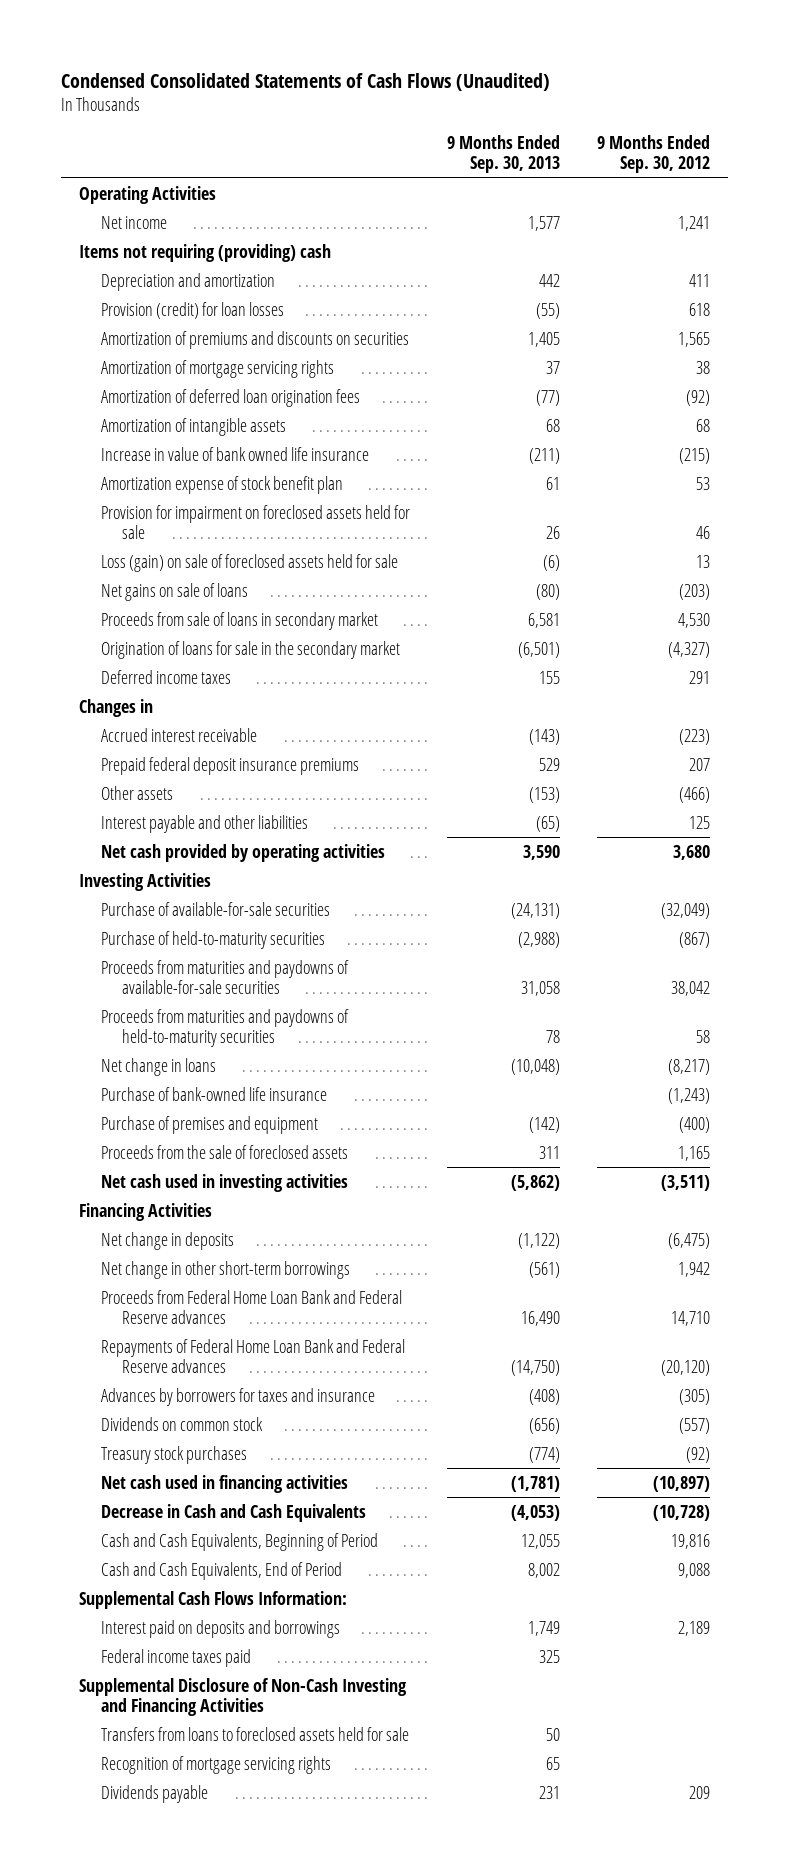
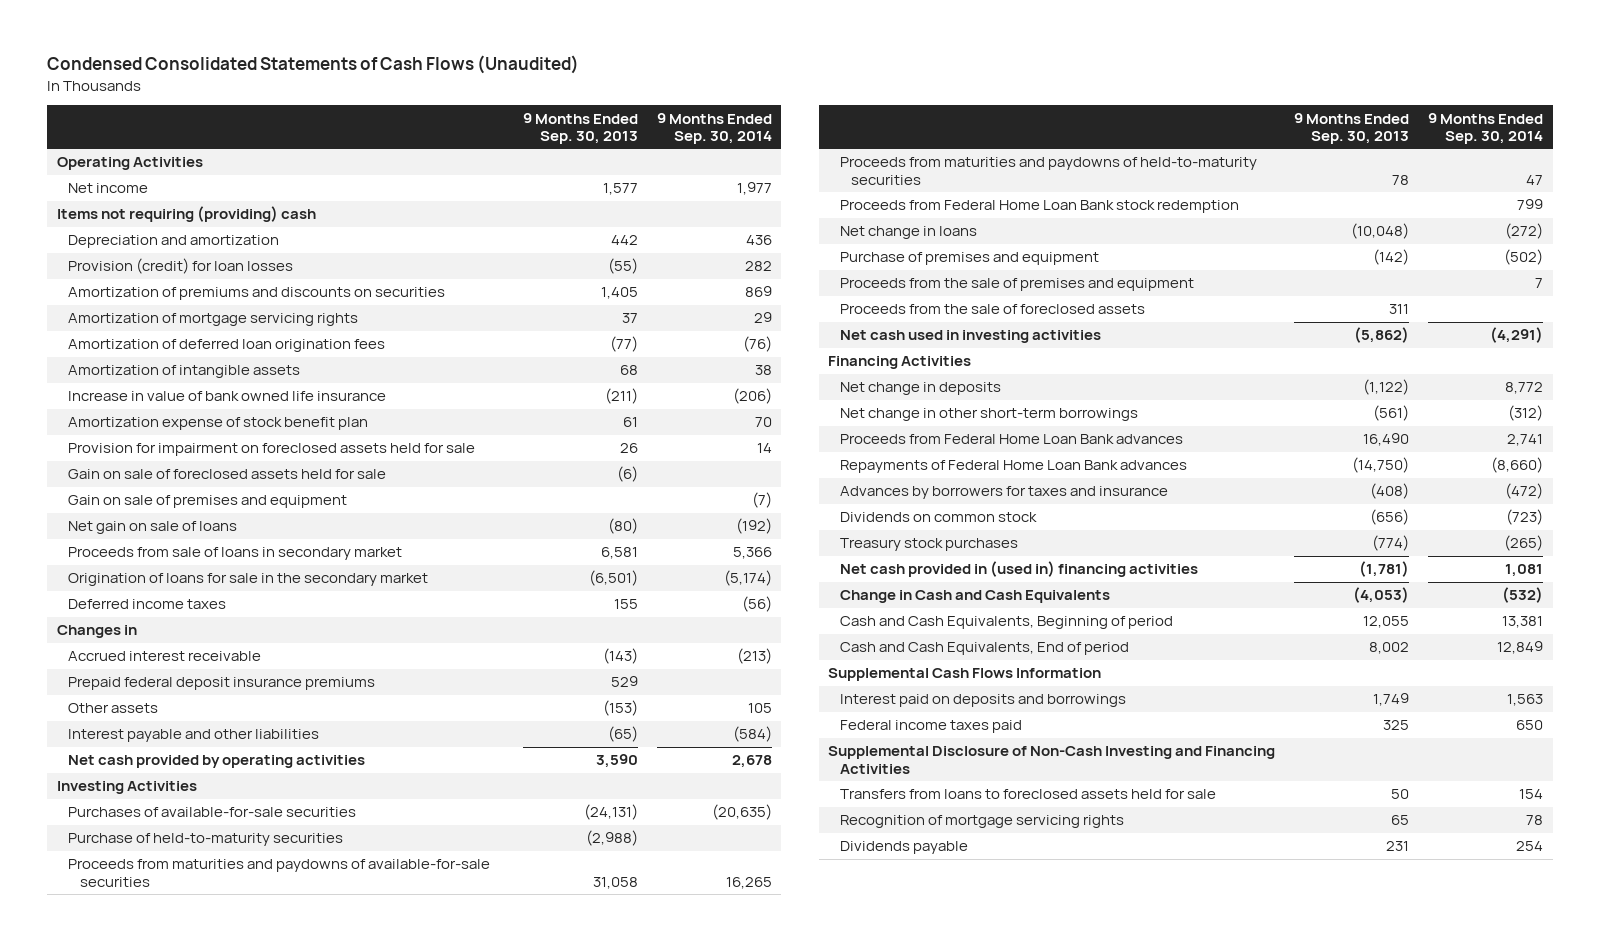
[596,135,710,174] 9 Months Ended Sep. 30, 2012 -> none
none -> [656,112,772,144] 9 Months Ended Sep. 30, 2014
[100,553,398,572] Loss (gain) on sale of foreclosed assets held for sale -> [68,469,387,480] Gain on sale of foreclosed assets held for sale
none -> [68,495,348,509] Gain on sale of premises and equipment
[100,582,248,601] Net gains on sale of loans -> [68,521,238,535] Net gain on sale of loans
[100,901,330,916] Purchase of available-for-sale securities -> [68,807,357,818] Purchases of available-for-sale securities
none -> [839,200,1239,214] Proceeds from Federal Home Loan Bank stock redemption
[100,1086,327,1101] Purchase of bank-owned life insurance -> none
none -> [839,278,1194,292] Proceeds from the sale of premises and equipment
[100,1289,402,1324] Proceeds from Federal Home Loan Bank and Federal Reserve advances -> [839,434,1183,445] Proceeds from Federal Home Loan Bank advances
[100,1338,405,1373] Repayments of Federal Home Loan Bank and Federal Reserve advances -> [839,460,1187,474] Repayments of Federal Home Loan Bank advances
[100,1474,348,1493] Net cash used in financing activities -> [839,561,1198,578] Net cash provided in (used in) financing activities
[100,1503,366,1522] Decrease in Cash and Cash Equivalents -> [839,590,1110,604] Change in Cash and Cash Equivalents
[100,1532,378,1551] Cash and Cash Equivalents, Beginning of Period -> [839,616,1173,630] Cash and Cash Equivalents, Beginning of period
[100,1561,342,1580] Cash and Cash Equivalents, End of Period -> [839,642,1129,656] Cash and Cash Equivalents, End of period
[79,1590,348,1609] Supplemental Cash Flows Information: -> [828,668,1102,682] Supplemental Cash Flows Information

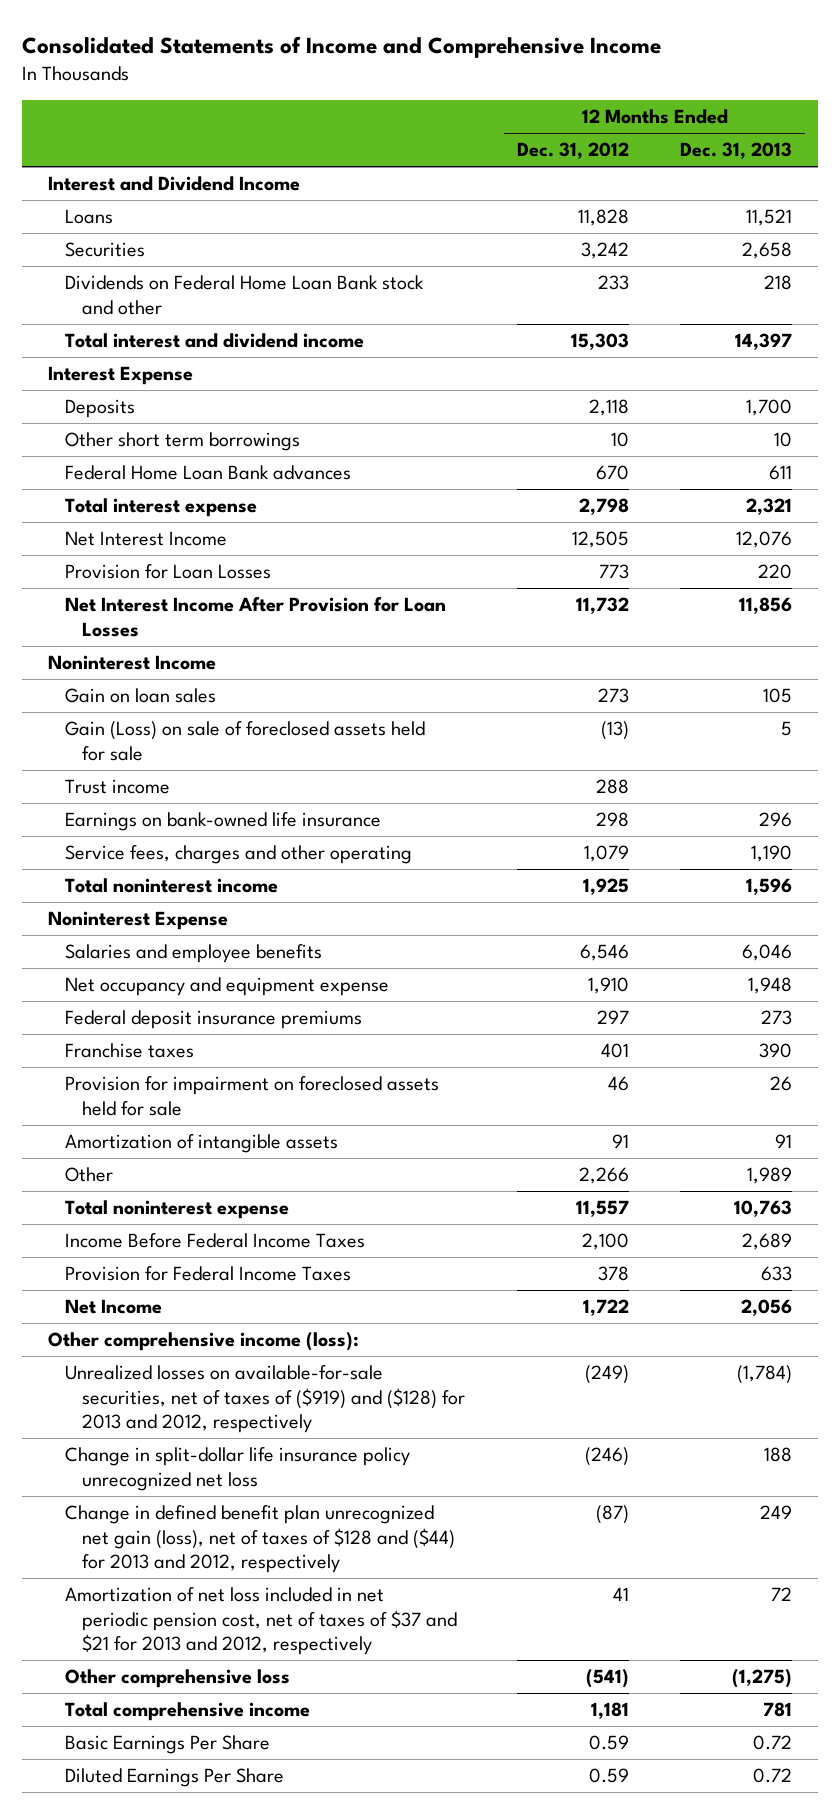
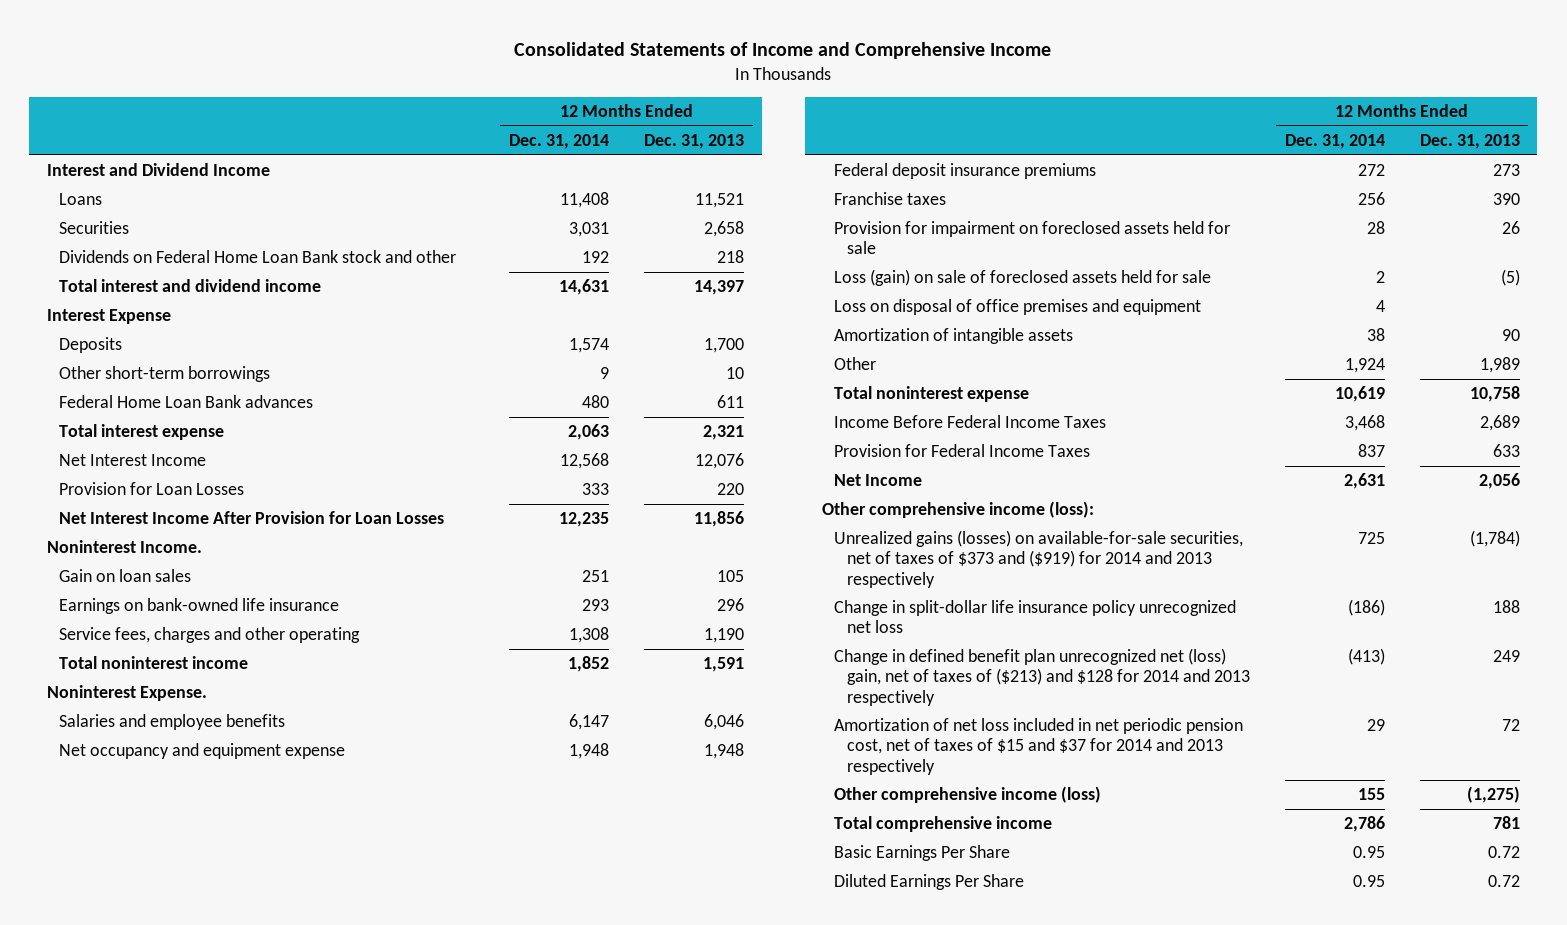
[516,142,629,160] Dec. 31, 2012 -> none
none -> [509,134,610,150] Dec. 31, 2014
[64,432,300,452] Other short term borrowings -> [59,366,271,383] Other short-term borrowings
[47,655,216,671] Noninterest Income -> [46,540,202,554] Noninterest Income.
[64,721,425,761] Gain (Loss) on sale of foreclosed assets held for sale -> none
[64,779,170,795] Trust income -> none
[746,878,793,896] 1,596 -> [703,657,745,673] 1,591
[47,911,228,931] Noninterest Expense -> [46,685,207,702] Noninterest Expense.
none -> [834,269,1212,287] Loss (gain) on sale of foreclosed assets held for sale
none -> [834,299,1202,316] Loss on disposal of office premises and equipment
[775,1134,793,1149] 91 -> [1501,329,1520,342] 90
[734,1200,793,1218] 10,763 -> [1469,386,1520,403] 10,758
[64,1365,466,1434] Unrealized losses on available-for-sale securities, net of taxes of ($919) and ($128) for 2013 and 2012, respectively -> [834,530,1244,588] Unrealized gains (losses) on available-for-sale securities, net of taxes of $373 and ($919) for 2014 and 2013 respectively
[64,1505,456,1574] Change in defined benefit plan unrecognized net gain (loss), net of taxes of $128 and ($44) for 2013 and 2012, respectively -> [834,648,1250,706] Change in defined benefit plan unrecognized net (loss) gain, net of taxes of ($213) and $128 for 2014 and 2013 respectively
[64,1587,458,1656] Amortization of net loss included in net periodic pension cost, net of taxes of $37 and $21 for 2013 and 2012, respectively -> [834,718,1244,775] Amortization of net loss included in net periodic pension cost, net of taxes of $15 and $37 for 2014 and 2013 respectively
[64,1669,290,1689] Other comprehensive loss -> [834,786,1102,804] Other comprehensive income (loss)

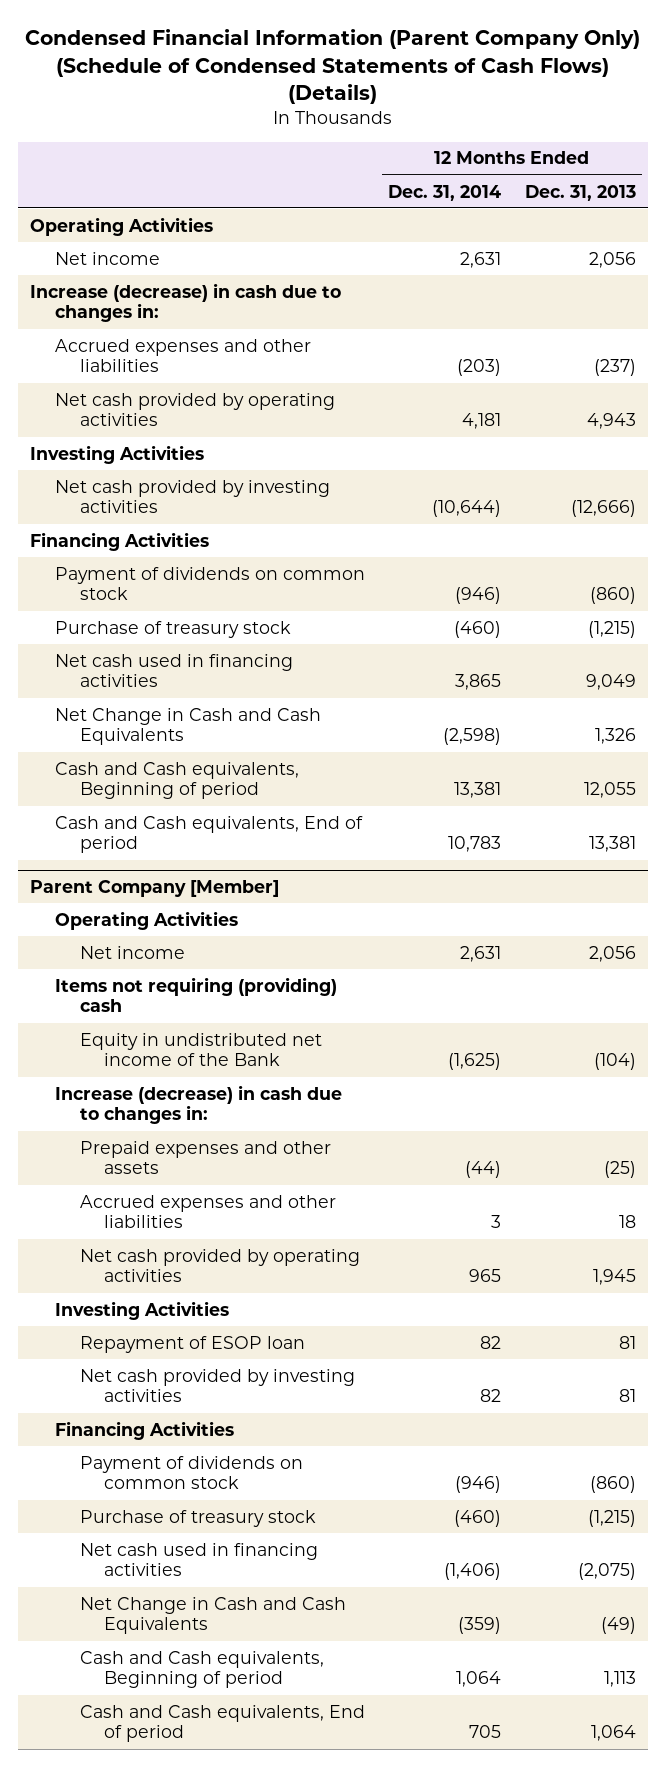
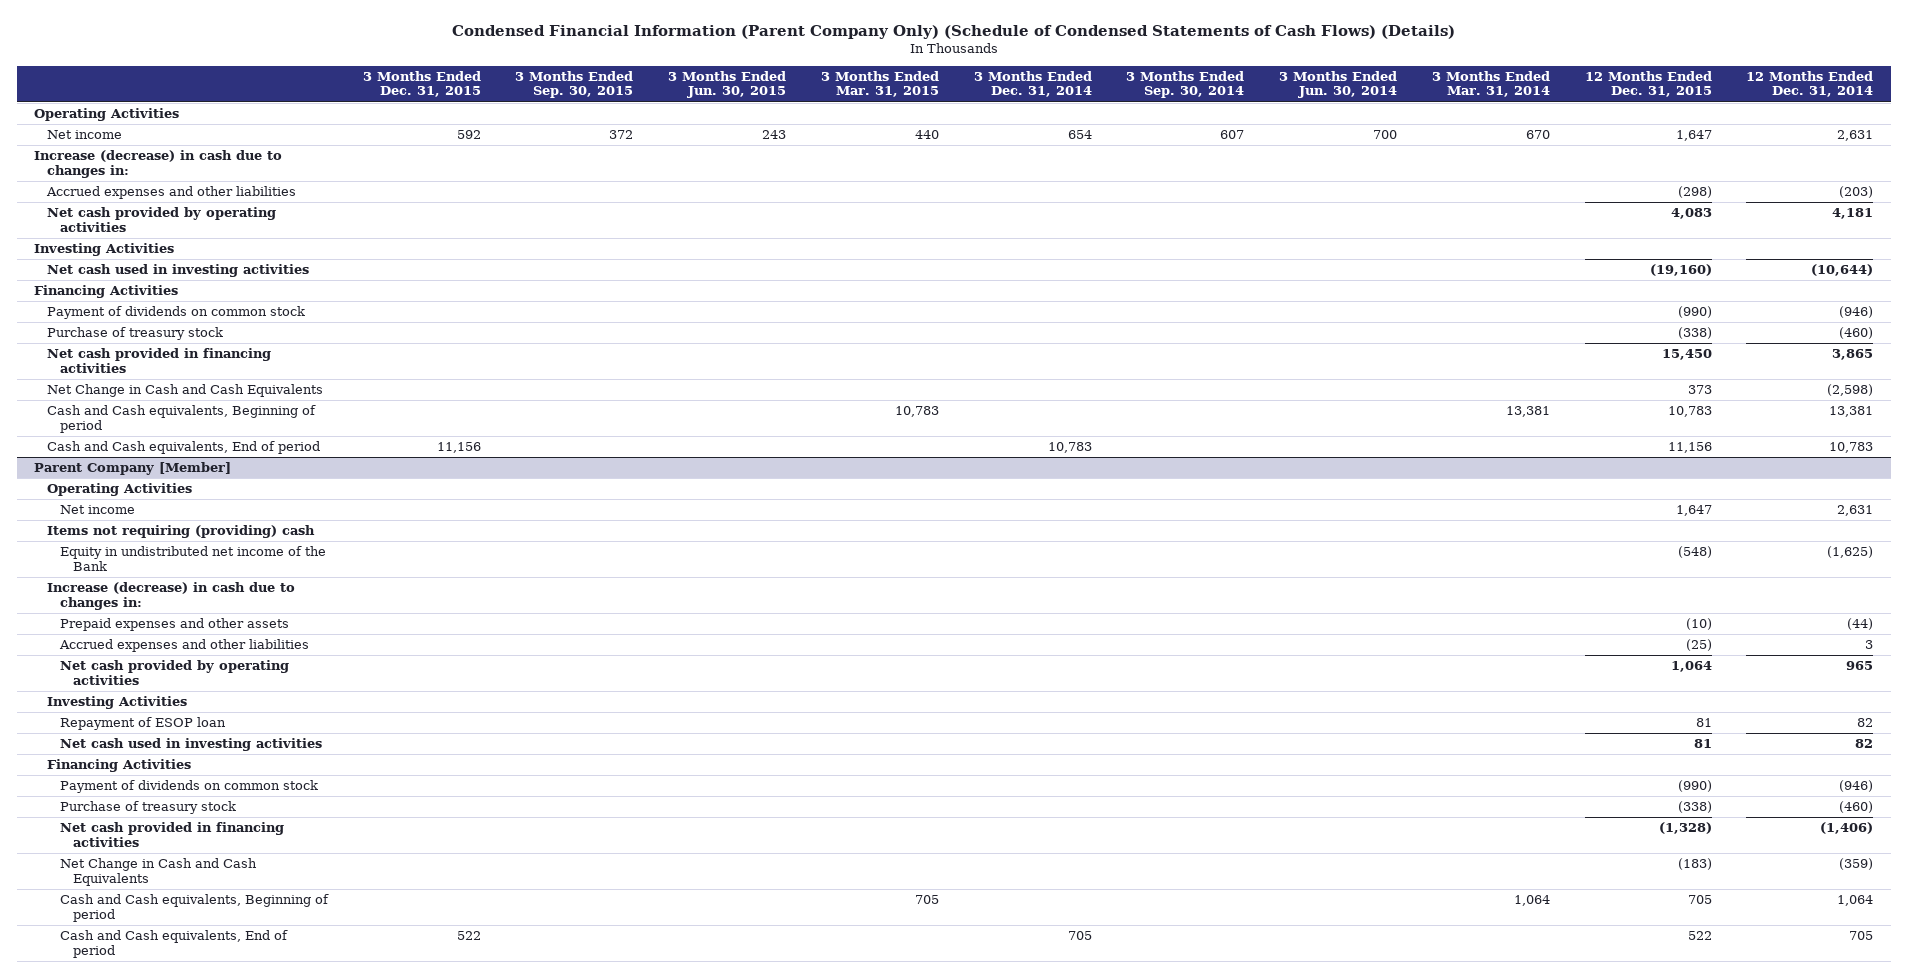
[524,184,636,201] Dec. 31, 2013 -> none
none -> [362,70,481,98] 3 Months Ended Dec. 31, 2015
none -> [515,70,634,99] 3 Months Ended Sep. 30, 2015
none -> [668,70,787,99] 3 Months Ended Jun. 30, 2015
none -> [820,70,939,98] 3 Months Ended Mar. 31, 2015
none -> [973,70,1092,98] 3 Months Ended Dec. 31, 2014
none -> [1126,70,1245,99] 3 Months Ended Sep. 30, 2014
none -> [1279,70,1398,99] 3 Months Ended Jun. 30, 2014
none -> [1431,70,1550,98] 3 Months Ended Mar. 31, 2014
none -> [1584,70,1712,98] 12 Months Ended Dec. 31, 2015
[54,479,330,514] Net cash provided by investing activities -> [47,264,310,278] Net cash used in investing activities
[54,653,293,688] Net cash used in financing activities -> [47,348,272,373] Net cash provided in financing activities
[79,1368,355,1403] Net cash provided by investing activities -> [59,738,322,752] Net cash used in investing activities
[79,1542,318,1577] Net cash used in financing activities -> [59,822,284,847] Net cash provided in financing activities

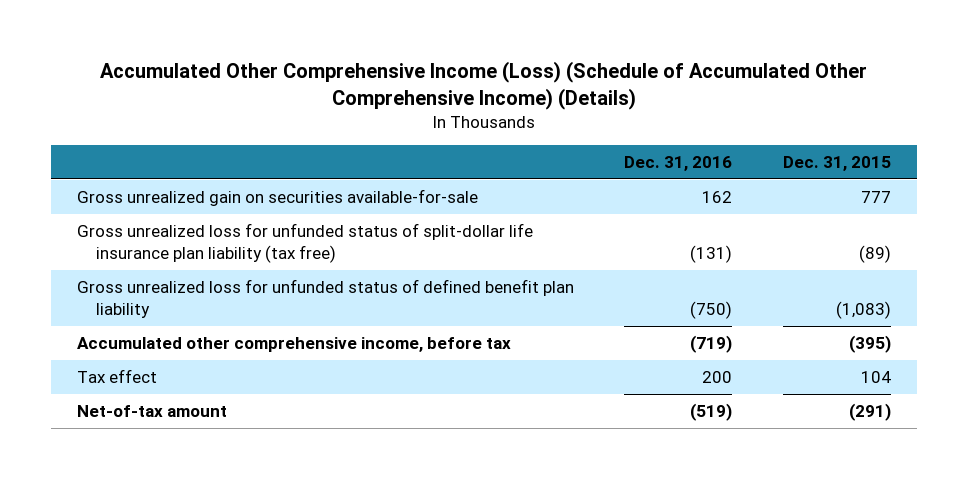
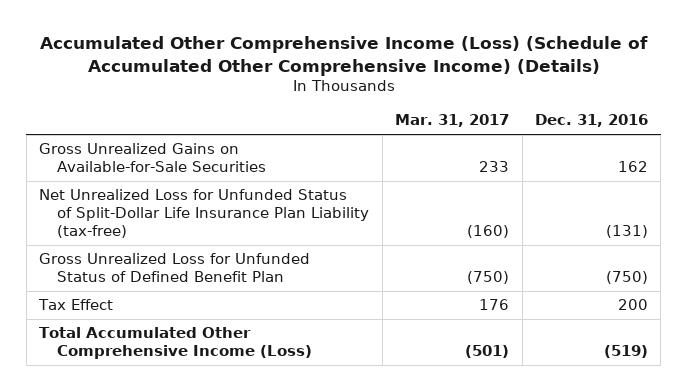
[783,156,892,172] Dec. 31, 2015 -> none
none -> [395,114,510,128] Mar. 31, 2017
[76,337,511,353] Accumulated other comprehensive income, before tax -> none
[76,189,478,207] Gross unrealized gain on securities available-for-sale -> [39,143,267,173] Gross Unrealized Gains on Available-for-Sale Securities
[76,223,533,264] Gross unrealized loss for unfunded status of split-dollar life insurance plan liability (tax free) -> [39,189,370,239] Net Unrealized Loss for Unfunded Status of Split-Dollar Life Insurance Plan Liability (tax-free)
[76,279,574,319] Gross unrealized loss for unfunded status of defined benefit plan liability -> [39,253,311,283] Gross Unrealized Loss for Unfunded Status of Defined Benefit Plan
[76,369,157,384] Tax effect -> [38,299,114,311] Tax Effect
[76,405,227,418] Net-of-tax amount -> [39,327,313,360] Total Accumulated Other Comprehensive Income (Loss)

